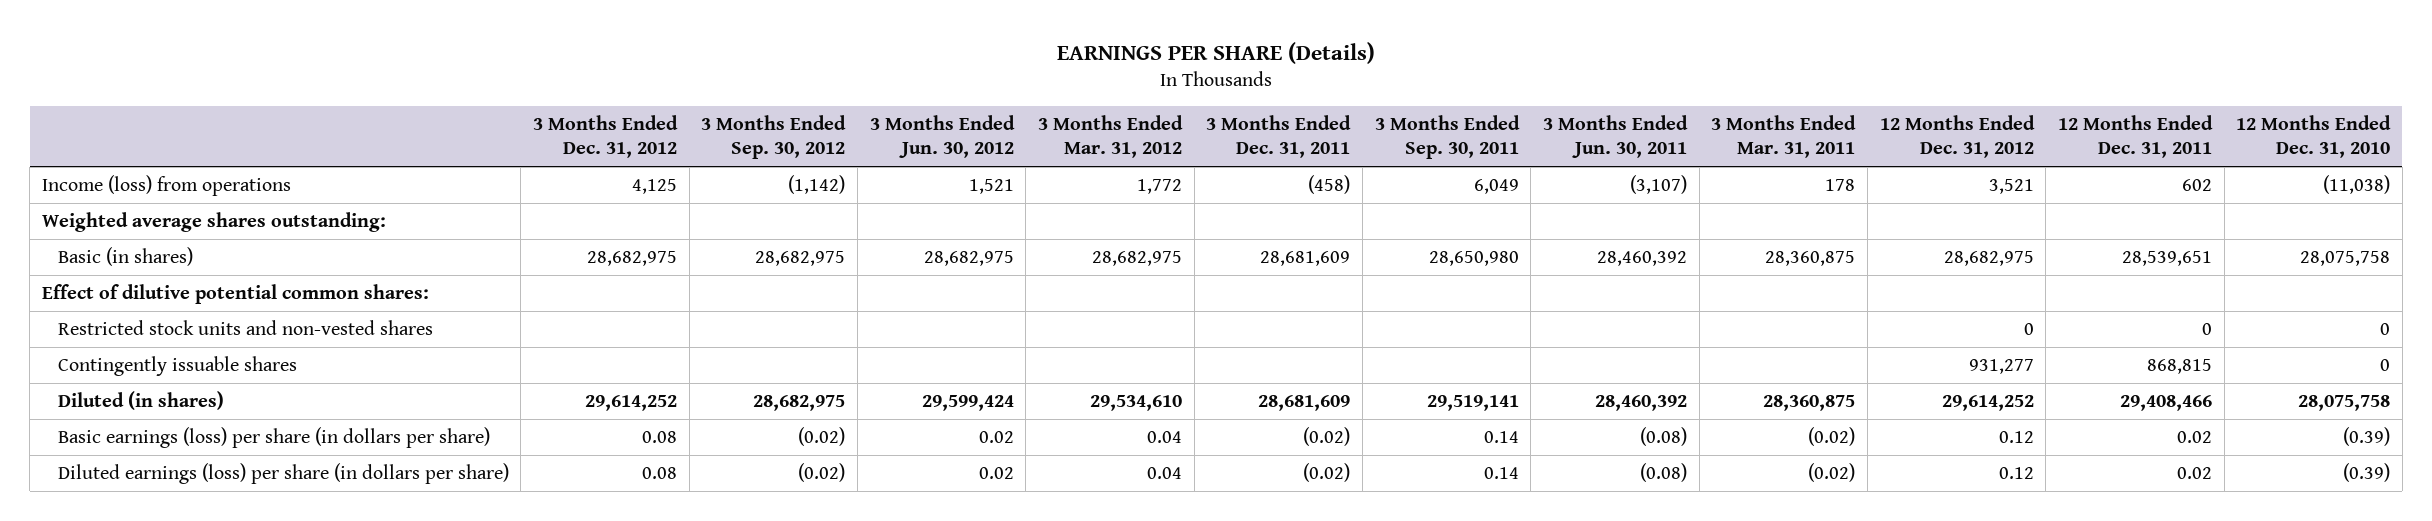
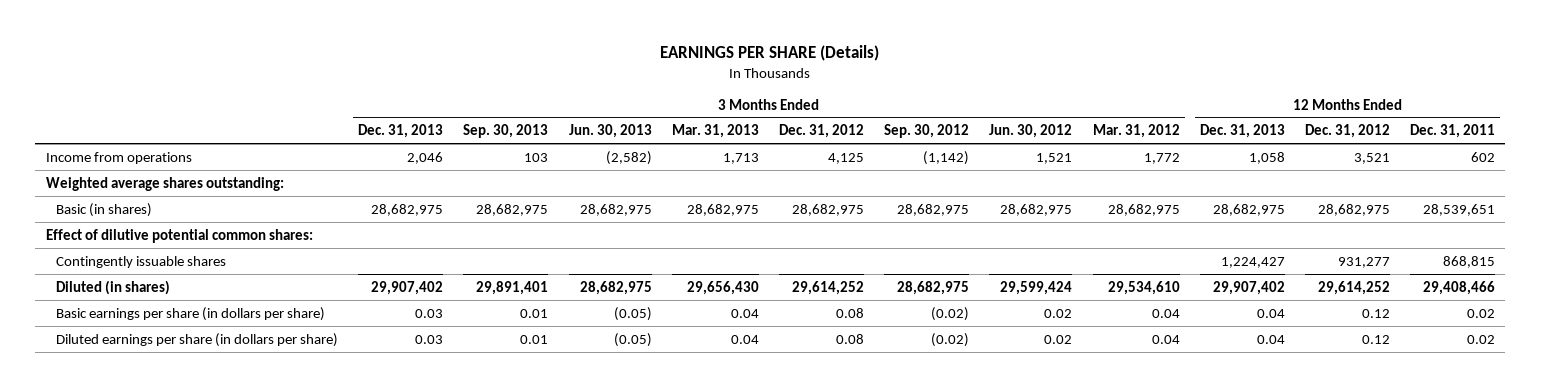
[1206,114,1352,159] 3 Months Ended Dec. 31, 2011 -> none
[1374,114,1520,160] 3 Months Ended Sep. 30, 2011 -> none
[1542,114,1688,159] 3 Months Ended Jun. 30, 2011 -> none
[1711,114,1857,159] 3 Months Ended Mar. 31, 2011 -> none
[2236,114,2392,159] 12 Months Ended Dec. 31, 2010 -> none
none -> [358,124,444,139] Dec. 31, 2013
none -> [463,124,549,139] Sep. 30, 2013
none -> [568,124,652,139] Jun. 30, 2013
none -> [671,124,759,139] Mar. 31, 2013
none -> [1199,124,1285,139] Dec. 31, 2013
[41,175,291,197] Income (loss) from operations -> [45,151,192,164] Income from operations
[57,320,433,336] Restricted stock units and non-vested shares -> none
[57,427,490,449] Basic earnings (loss) per share (in dollars per share) -> [55,306,325,321] Basic earnings per share (in dollars per share)
[57,463,509,485] Diluted earnings (loss) per share (in dollars per share) -> [55,332,338,347] Diluted earnings per share (in dollars per share)

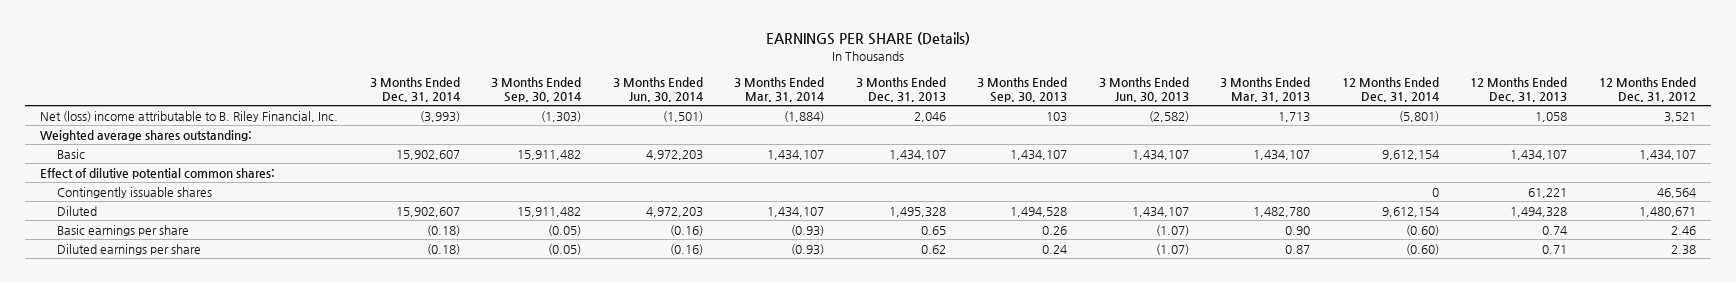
[779,124,865,139] Dec. 31, 2012 -> none
[884,124,970,139] Sep. 30, 2012 -> none
[989,124,1073,139] Jun. 30, 2012 -> none
[1092,124,1180,139] Mar. 31, 2012 -> none
[1410,124,1496,139] Dec. 31, 2011 -> none
none -> [369,76,460,103] 3 Months Ended Dec. 31, 2014
none -> [491,76,582,103] 3 Months Ended Sep. 30, 2014
none -> [612,76,703,103] 3 Months Ended Jun. 30, 2014
none -> [734,76,825,103] 3 Months Ended Mar. 31, 2014
none -> [1341,76,1439,103] 12 Months Ended Dec. 31, 2014
[45,151,192,164] Income from operations -> [40,110,339,122] Net (loss) income attributable to B. Riley Financial, Inc.
[55,202,152,217] Basic (in shares) -> [57,148,86,159] Basic
[371,203,444,216] 28,682,975 -> [888,149,946,160] 1,434,107
[476,203,549,216] 28,682,975 -> [1010,149,1068,160] 1,434,107
[579,203,652,216] 28,682,975 -> [1131,149,1189,160] 1,434,107
[686,203,759,216] 28,682,975 -> [1253,149,1311,160] 1,434,107
[1212,203,1285,216] 28,682,975 -> [1510,149,1568,160] 1,434,107
[1318,203,1391,216] 28,682,975 -> [1638,149,1696,160] 1,434,107
[1220,256,1285,268] 1,224,427 -> [1528,187,1568,198] 61,221
[1338,256,1391,268] 931,277 -> [1656,187,1696,198] 46,564
[55,279,170,295] Diluted (in shares) -> [57,205,98,216] Diluted
[371,280,444,295] 29,907,402 -> [888,206,946,217] 1,495,328
[476,280,549,295] 29,891,401 -> [1010,206,1068,217] 1,494,528
[579,280,652,295] 28,682,975 -> [1131,206,1189,217] 1,434,107
[686,280,759,295] 29,656,430 -> [1253,206,1311,217] 1,482,780
[1212,280,1285,295] 29,907,402 -> [1510,206,1568,217] 1,494,328
[1318,280,1391,295] 29,614,252 -> [1638,206,1696,217] 1,480,671
[55,306,325,321] Basic earnings per share (in dollars per share) -> [57,224,190,236] Basic earnings per share
[415,308,444,318] 0.03 -> [920,225,946,235] 0.65
[520,308,549,318] 0.01 -> [1042,225,1068,235] 0.26
[613,306,652,321] (0.05) -> [1155,224,1189,236] (1.07)
[730,308,759,318] 0.04 -> [1285,225,1311,235] 0.90
[1256,308,1285,318] 0.04 -> [1542,225,1568,235] 0.74
[1362,308,1391,318] 0.12 -> [1670,225,1696,235] 2.46
[55,332,338,347] Diluted earnings per share (in dollars per share) -> [57,243,202,255] Diluted earnings per share
[415,334,444,344] 0.03 -> [920,244,946,254] 0.62
[520,334,549,344] 0.01 -> [1042,244,1068,254] 0.24
[613,332,652,347] (0.05) -> [1155,243,1189,255] (1.07)
[730,334,759,344] 0.04 -> [1285,244,1311,254] 0.87
[1256,334,1285,344] 0.04 -> [1542,244,1568,254] 0.71
[1362,334,1391,344] 0.12 -> [1670,244,1696,255] 2.38

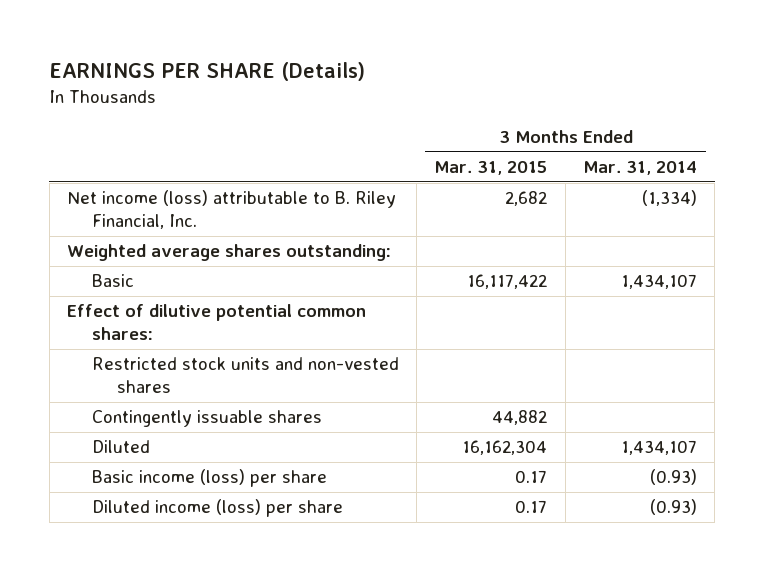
[369,76,460,103] 3 Months Ended Dec. 31, 2014 -> none
[491,76,582,103] 3 Months Ended Sep. 30, 2014 -> none
[612,76,703,103] 3 Months Ended Jun. 30, 2014 -> none
[855,76,946,103] 3 Months Ended Dec. 31, 2013 -> none
[977,76,1068,103] 3 Months Ended Sep. 30, 2013 -> none
[1098,76,1189,103] 3 Months Ended Jun. 30, 2013 -> none
[1220,76,1311,103] 3 Months Ended Mar. 31, 2013 -> none
[1341,76,1439,103] 12 Months Ended Dec. 31, 2014 -> none
[1470,76,1568,103] 12 Months Ended Dec. 31, 2013 -> none
[1598,76,1696,103] 12 Months Ended Dec. 31, 2012 -> none
none -> [434,161,548,176] Mar. 31, 2015
[40,110,339,122] Net (loss) income attributable to B. Riley Financial, Inc. -> [66,190,396,229] Net income (loss) attributable to B. Riley Financial, Inc.
[784,110,825,122] (1,884) -> [641,190,697,207] (1,334)
none -> [91,357,399,393] Restricted stock units and non-vested shares
[57,224,190,236] Basic earnings per share -> [91,469,327,488] Basic income (loss) per share
[57,243,202,255] Diluted earnings per share -> [91,499,343,518] Diluted income (loss) per share

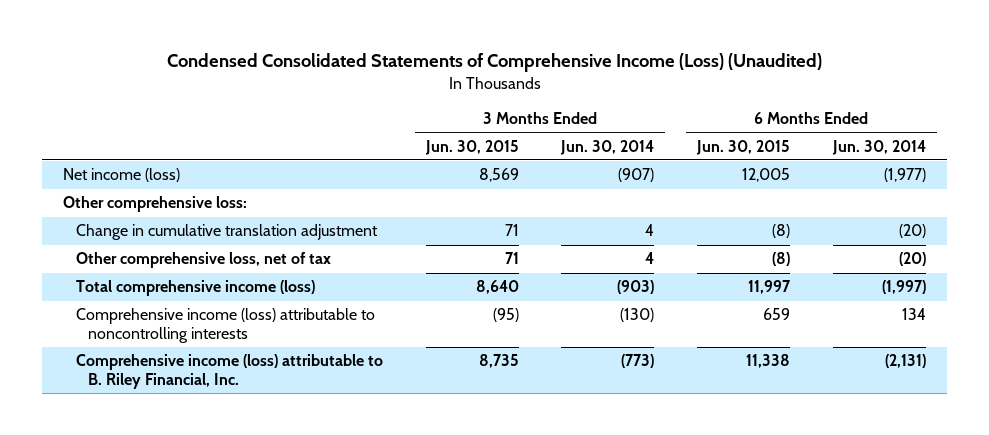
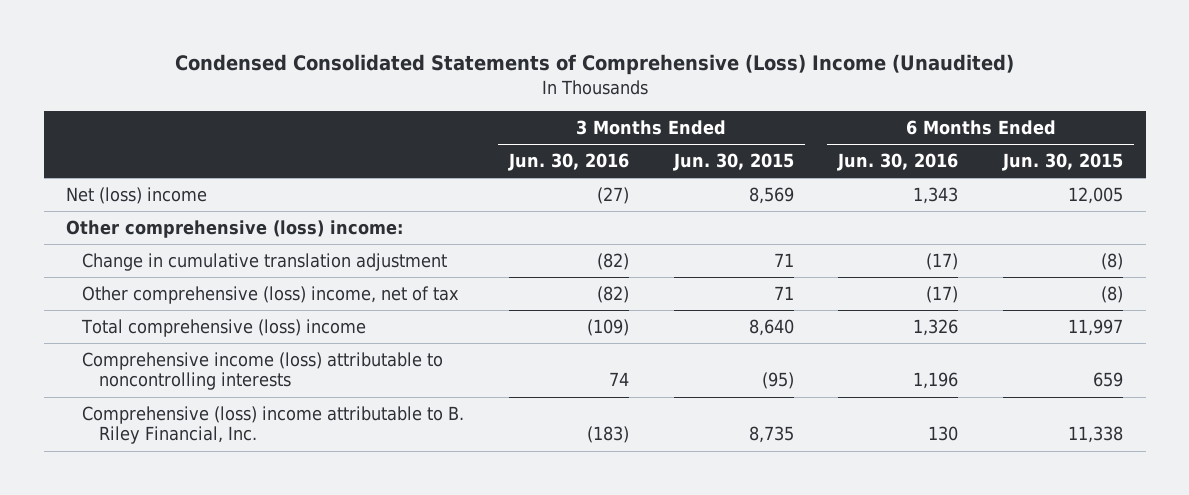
[166,52,822,72] Condensed Consolidated Statements of Comprehensive Income (Loss) (Unaudited) -> [174,54,1014,76] Condensed Consolidated Statements of Comprehensive (Loss) Income (Unaudited)
[560,139,655,155] Jun. 30, 2014 -> none
[831,139,926,155] Jun. 30, 2014 -> none
none -> [508,153,630,172] Jun. 30, 2016
none -> [837,153,959,172] Jun. 30, 2016
[63,168,181,183] Net income (loss) -> [65,186,207,204] Net (loss) income
[63,196,248,213] Other comprehensive loss: -> [65,219,403,238] Other comprehensive (loss) income:
[75,252,331,269] Other comprehensive loss, net of tax -> [82,285,460,304] Other comprehensive (loss) income, net of tax
[75,280,315,297] Total comprehensive income (loss) -> [81,318,367,337] Total comprehensive (loss) income
[75,354,383,390] Comprehensive income (loss) attributable to B. Riley Financial, Inc. -> [82,405,465,445] Comprehensive (loss) income attributable to B. Riley Financial, Inc.

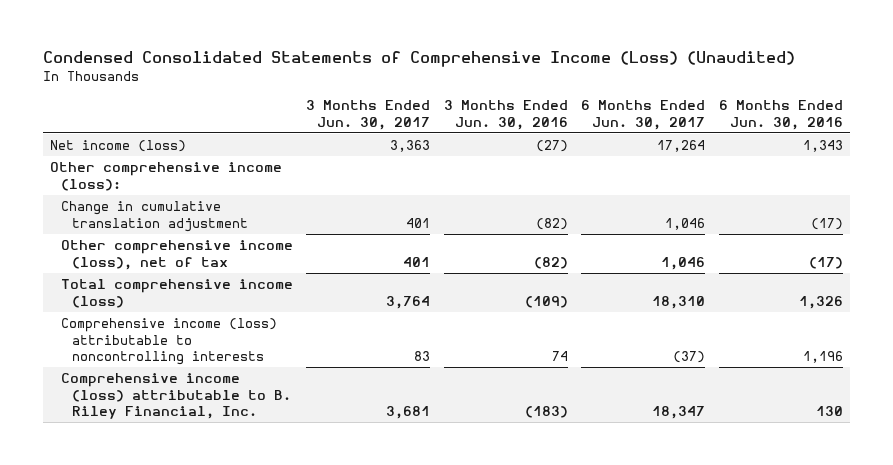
[174,54,1014,76] Condensed Consolidated Statements of Comprehensive (Loss) Income (Unaudited) -> [43,51,796,68] Condensed Consolidated Statements of Comprehensive Income (Loss) (Unaudited)
[672,153,794,172] Jun. 30, 2015 -> none
[1002,153,1124,172] Jun. 30, 2015 -> none
none -> [306,100,431,130] 3 Months Ended Jun. 30, 2017
none -> [581,100,706,130] 6 Months Ended Jun. 30, 2017
[65,186,207,204] Net (loss) income -> [49,140,186,153] Net income (loss)
[65,219,403,238] Other comprehensive (loss) income: -> [49,162,282,191] Other comprehensive income (loss):
[82,285,460,304] Other comprehensive (loss) income, net of tax -> [60,240,293,270] Other comprehensive income (loss), net of tax
[81,318,367,337] Total comprehensive (loss) income -> [60,279,293,308] Total comprehensive income (loss)
[82,405,465,445] Comprehensive (loss) income attributable to B. Riley Financial, Inc. -> [60,373,292,420] Comprehensive income (loss) attributable to B. Riley Financial, Inc.

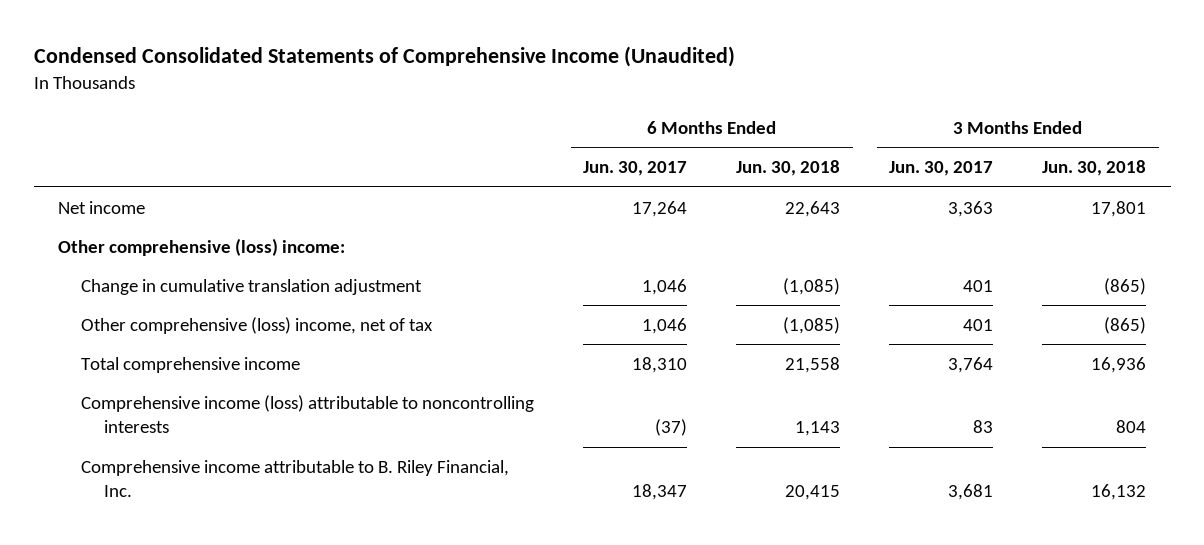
[43,51,796,68] Condensed Consolidated Statements of Comprehensive Income (Loss) (Unaudited) -> [33,46,735,68] Condensed Consolidated Statements of Comprehensive Income (Unaudited)
[443,100,568,130] 3 Months Ended Jun. 30, 2016 -> none
[718,100,843,130] 6 Months Ended Jun. 30, 2016 -> none
none -> [736,160,841,177] Jun. 30, 2018
none -> [1042,160,1147,177] Jun. 30, 2018
[49,140,186,153] Net income (loss) -> [58,200,146,214] Net income
[49,162,282,191] Other comprehensive income (loss): -> [58,237,346,256] Other comprehensive (loss) income:
[60,240,293,270] Other comprehensive income (loss), net of tax -> [81,316,434,334] Other comprehensive (loss) income, net of tax
[60,279,293,308] Total comprehensive income (loss) -> [81,356,301,373] Total comprehensive income
[60,373,292,420] Comprehensive income (loss) attributable to B. Riley Financial, Inc. -> [81,459,510,498] Comprehensive income attributable to B. Riley Financial, Inc.

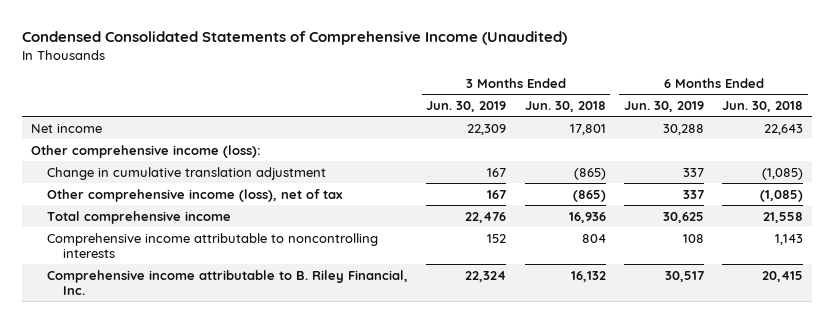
[583,161,688,177] Jun. 30, 2017 -> none
[889,161,994,177] Jun. 30, 2017 -> none
none -> [426,101,507,113] Jun. 30, 2019
none -> [623,101,704,113] Jun. 30, 2019
[58,237,346,256] Other comprehensive (loss) income: -> [30,144,261,158] Other comprehensive income (loss):
[81,316,434,334] Other comprehensive (loss) income, net of tax -> [47,188,344,202] Other comprehensive income (loss), net of tax
[81,394,535,434] Comprehensive income (loss) attributable to noncontrolling interests -> [47,232,379,259] Comprehensive income attributable to noncontrolling interests

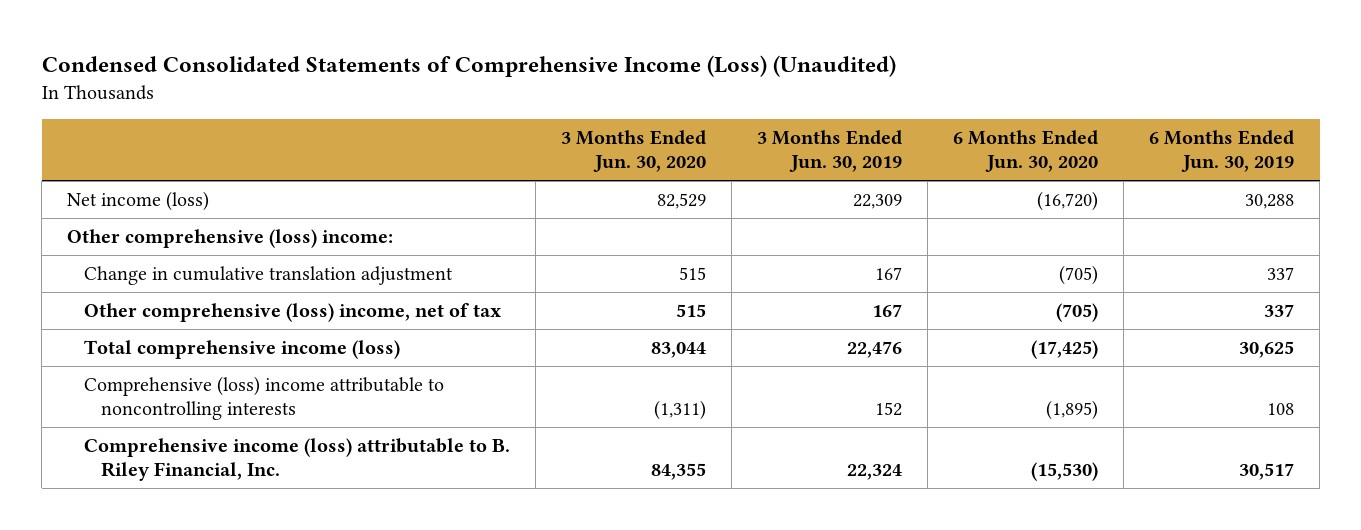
[21,30,567,45] Condensed Consolidated Statements of Comprehensive Income (Unaudited) -> [41,55,896,78] Condensed Consolidated Statements of Comprehensive Income (Loss) (Unaudited)
[524,101,606,113] Jun. 30, 2018 -> none
[722,101,804,113] Jun. 30, 2018 -> none
none -> [561,130,707,172] 3 Months Ended Jun. 30, 2020
none -> [953,130,1099,172] 6 Months Ended Jun. 30, 2020
[30,123,102,133] Net income -> [67,191,210,212] Net income (loss)
[30,144,261,158] Other comprehensive income (loss): -> [67,229,394,249] Other comprehensive (loss) income:
[47,188,344,202] Other comprehensive income (loss), net of tax -> [84,303,503,323] Other comprehensive (loss) income, net of tax
[47,210,232,224] Total comprehensive income -> [84,340,401,360] Total comprehensive income (loss)
[47,232,379,259] Comprehensive income attributable to noncontrolling interests -> [84,376,445,420] Comprehensive (loss) income attributable to noncontrolling interests
[47,269,409,296] Comprehensive income attributable to B. Riley Financial, Inc. -> [84,438,511,481] Comprehensive income (loss) attributable to B. Riley Financial, Inc.

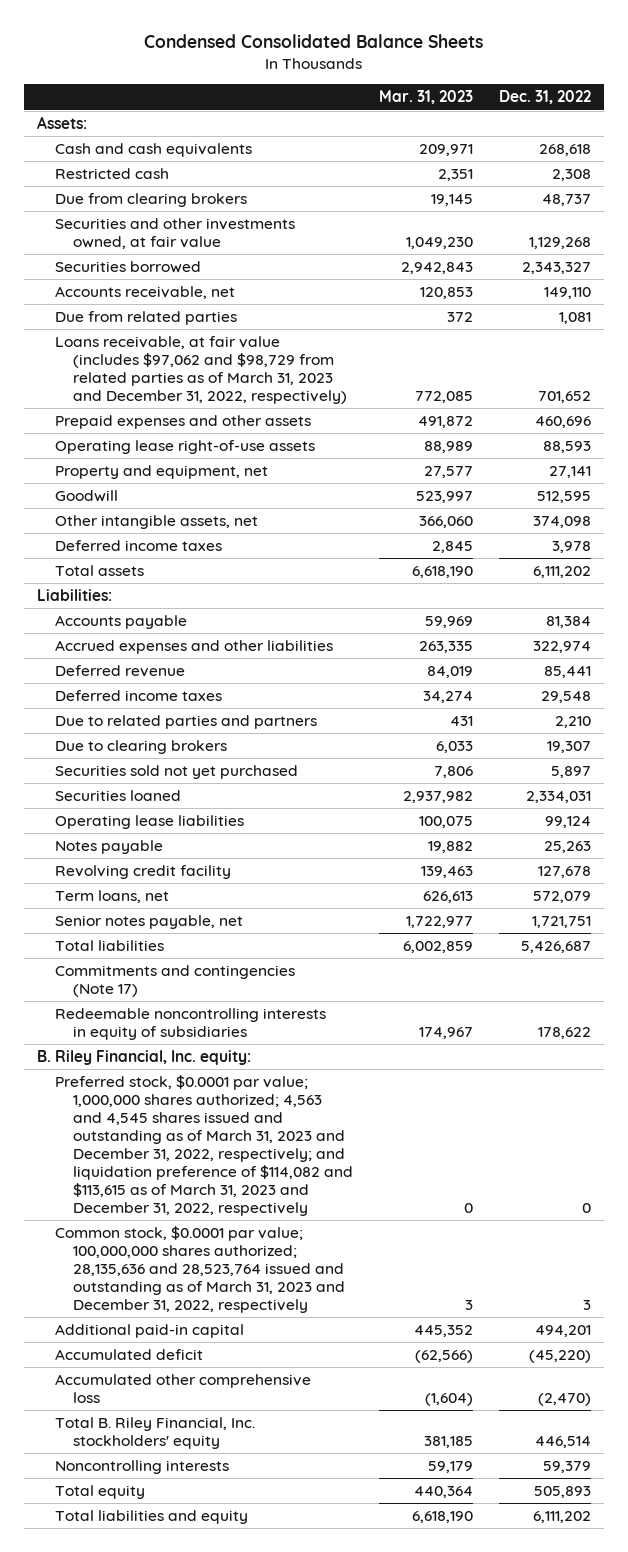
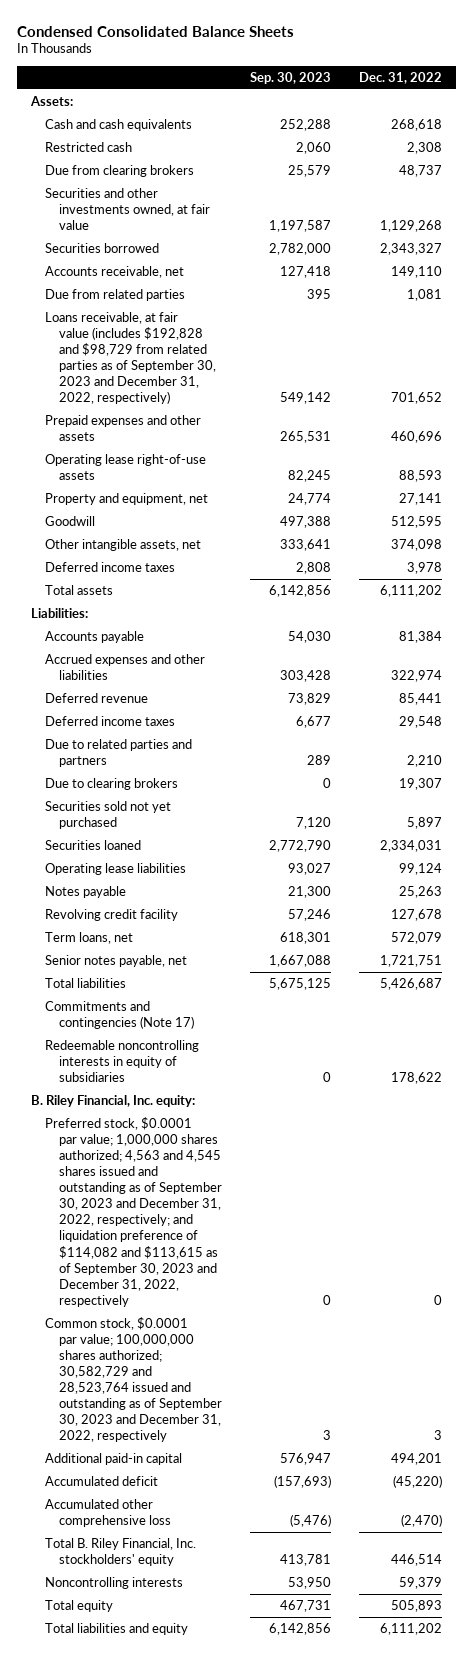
[378,90,473,105] Mar. 31, 2023 -> none
none -> [250,71,332,84] Sep. 30, 2023
[54,336,347,404] Loans receivable, at fair value (includes $97,062 and $98,729 from related parties as of March 31, 2023 and December 31, 2022, respectively) -> [45,311,216,405] Loans receivable, at fair value (includes $192,828 and $98,729 from related parties as of September 30, 2023 and December 31, 2022, respectively)
[54,1075,353,1216] Preferred stock, $0.0001 par value; 1,000,000 shares authorized; 4,563 and 4,545 shares issued and outstanding as of March 31, 2023 and December 31, 2022, respectively; and liquidation preference of $114,082 and $113,615 as of March 31, 2023 and December 31, 2022, respectively -> [45,1116,222,1307] Preferred stock, $0.0001 par value; 1,000,000 shares authorized; 4,563 and 4,545 shares issued and outstanding as of September 30, 2023 and December 31, 2022, respectively; and liquidation preference of $114,082 and $113,615 as of September 30, 2023 and December 31, 2022, respectively
[54,1226,345,1313] Common stock, $0.0001 par value; 100,000,000 shares authorized; 28,135,636 and 28,523,764 issued and outstanding as of March 31, 2023 and December 31, 2022, respectively -> [45,1316,222,1443] Common stock, $0.0001 par value; 100,000,000 shares authorized; 30,582,729 and 28,523,764 issued and outstanding as of September 30, 2023 and December 31, 2022, respectively

